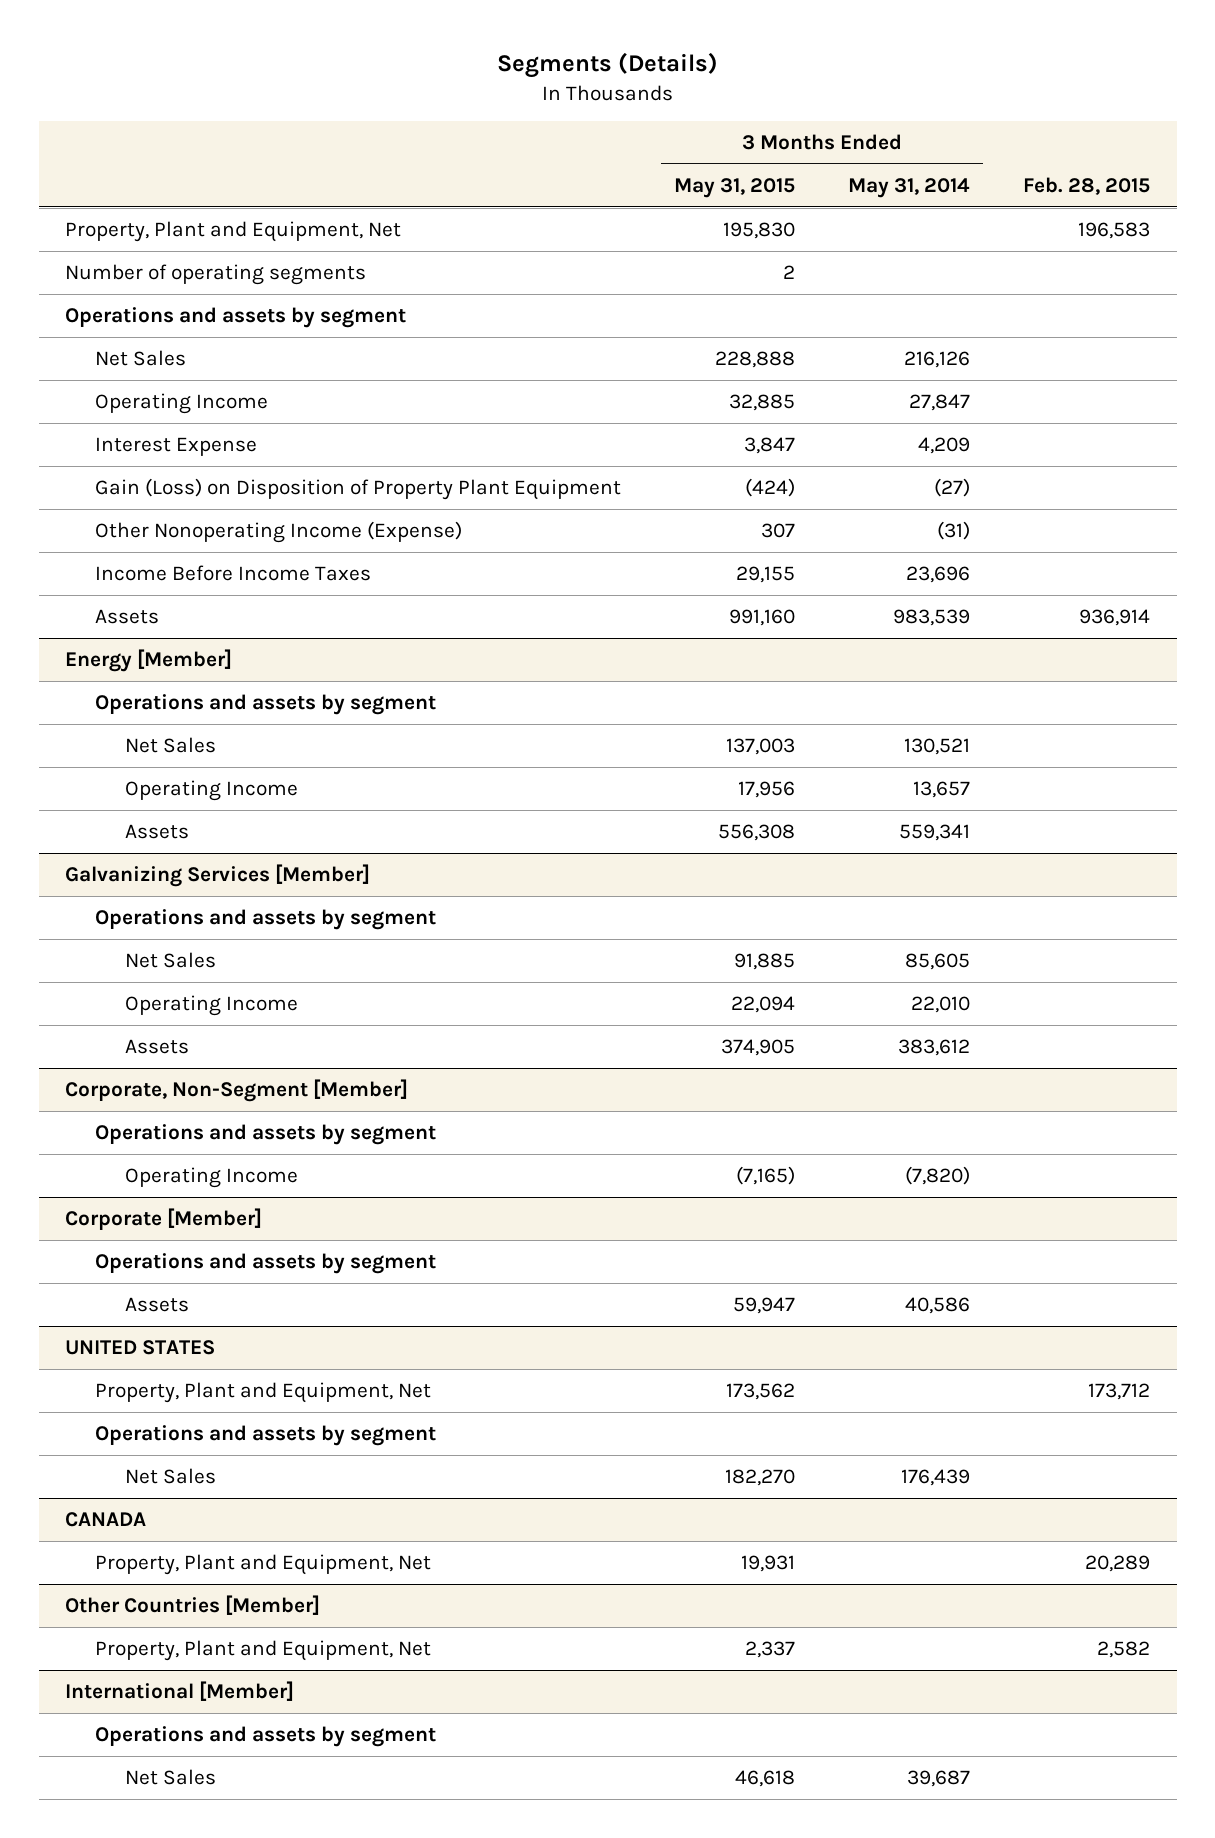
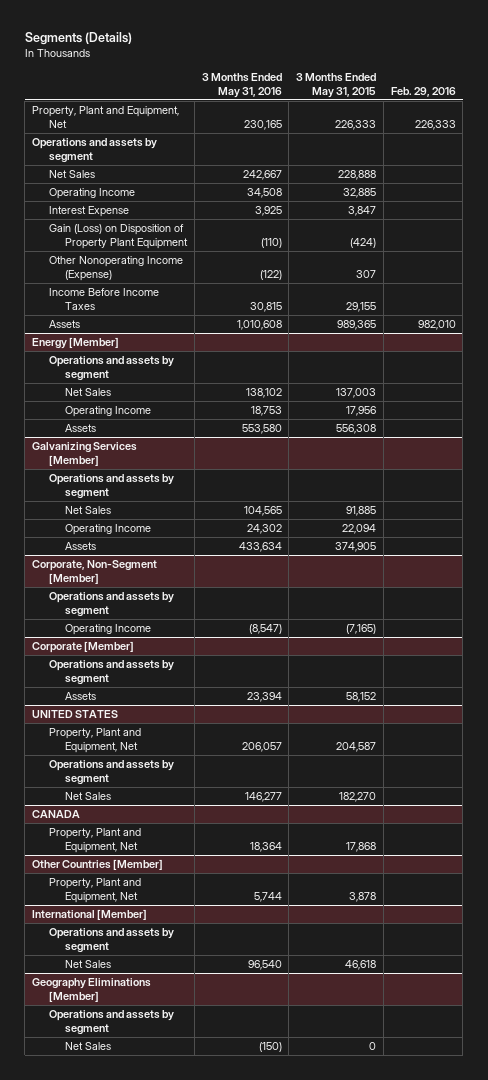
[847,177,970,198] May 31, 2014 -> none
[1022,176,1150,195] Feb. 28, 2015 -> none
none -> [201,72,282,98] 3 Months Ended May 31, 2016
none -> [390,86,456,97] Feb. 29, 2016
[65,264,367,286] Number of operating segments -> none
[722,222,795,240] 195,830 -> [335,120,377,131] 226,333
[728,609,795,627] 991,160 -> [337,320,377,331] 989,365
[732,1297,795,1315] 59,947 -> [346,692,377,703] 58,152
[725,1383,795,1401] 173,562 -> [336,742,377,753] 204,587
[740,1555,795,1573] 19,931 -> [346,842,377,853] 17,868
[744,1641,795,1659] 2,337 -> [349,892,377,903] 3,878
none -> [31,978,151,1003] Geography Eliminations [Member]
none -> [48,1010,174,1036] Operations and assets by segment
none -> [65,1042,112,1051] Net Sales

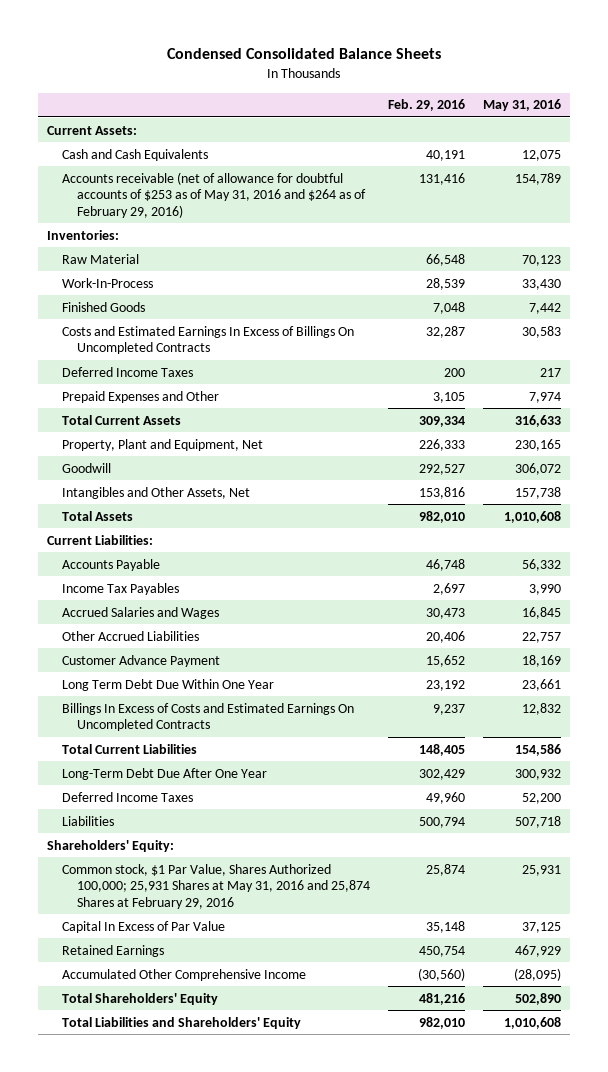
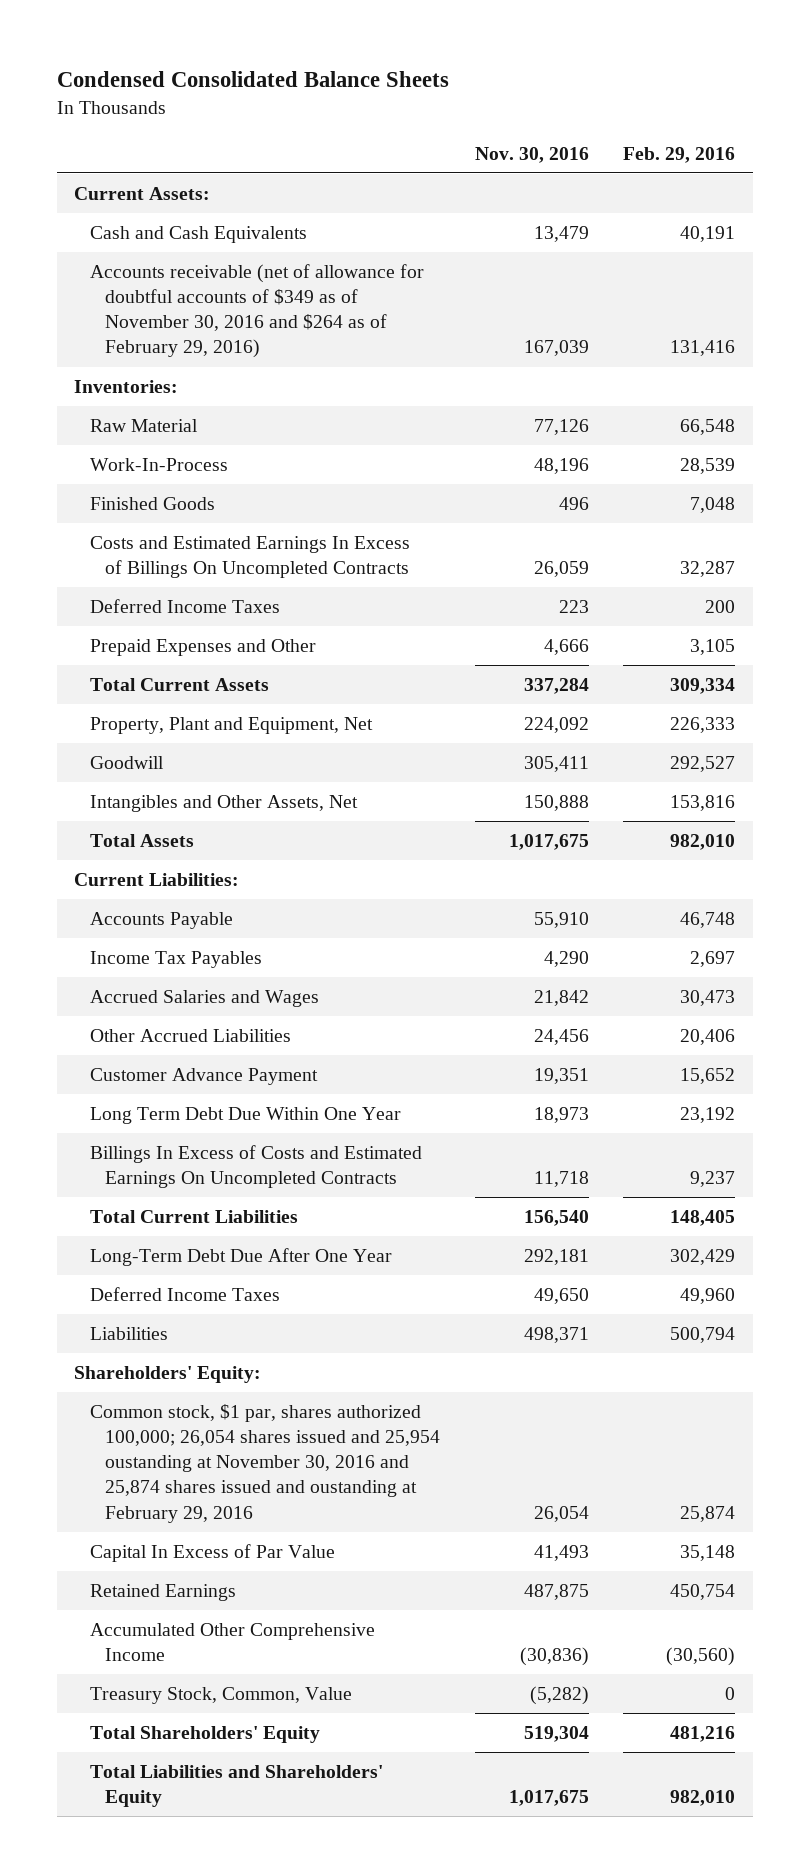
[483,99,562,112] May 31, 2016 -> none
none -> [474,146,589,163] Nov. 30, 2016
[61,171,367,218] Accounts receivable (net of allowance for doubtful accounts of $253 as of May 31, 2016 and $264 as of February 29, 2016) -> [89,263,424,359] Accounts receivable (net of allowance for doubtful accounts of $349 as of November 30, 2016 and $264 as of February 29, 2016)
[61,863,371,909] Common stock, $1 Par Value, Shares Authorized 100,000; 25,931 Shares at May 31, 2016 and 25,874 Shares at February 29, 2016 -> [89,1403,441,1523] Common stock, $1 par, shares authorized 100,000; 26,054 shares issued and 25,954 oustanding at November 30, 2016 and 25,874 shares issued and oustanding at February 29, 2016
none -> [89,1686,352,1704] Treasury Stock, Common, Value

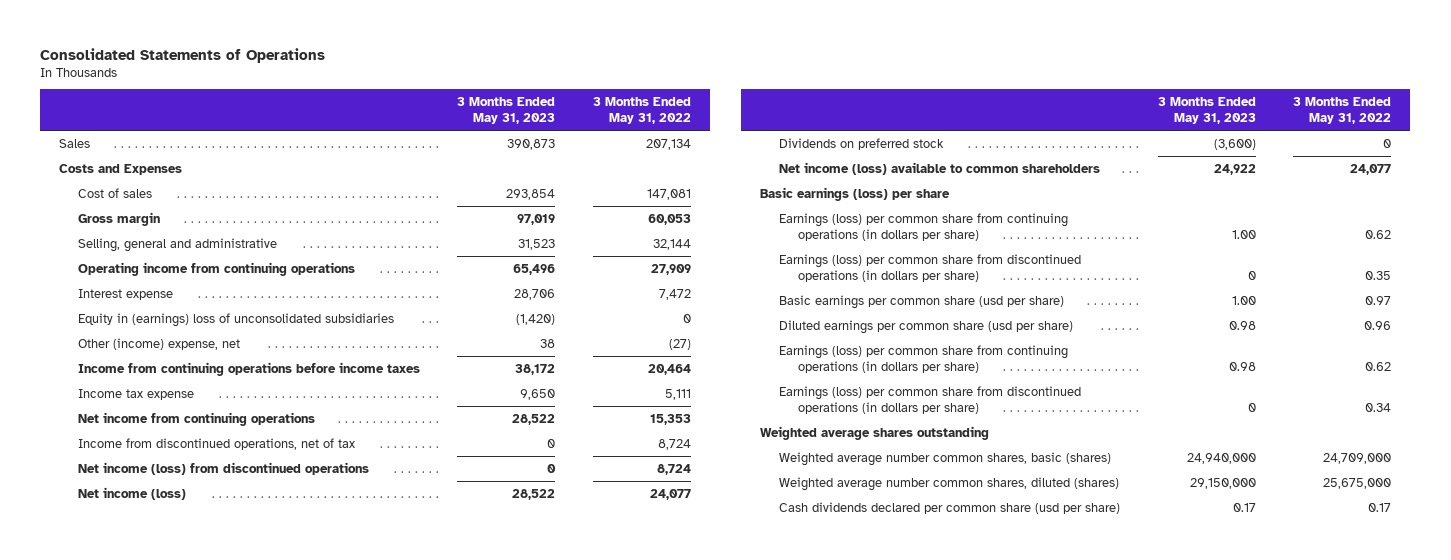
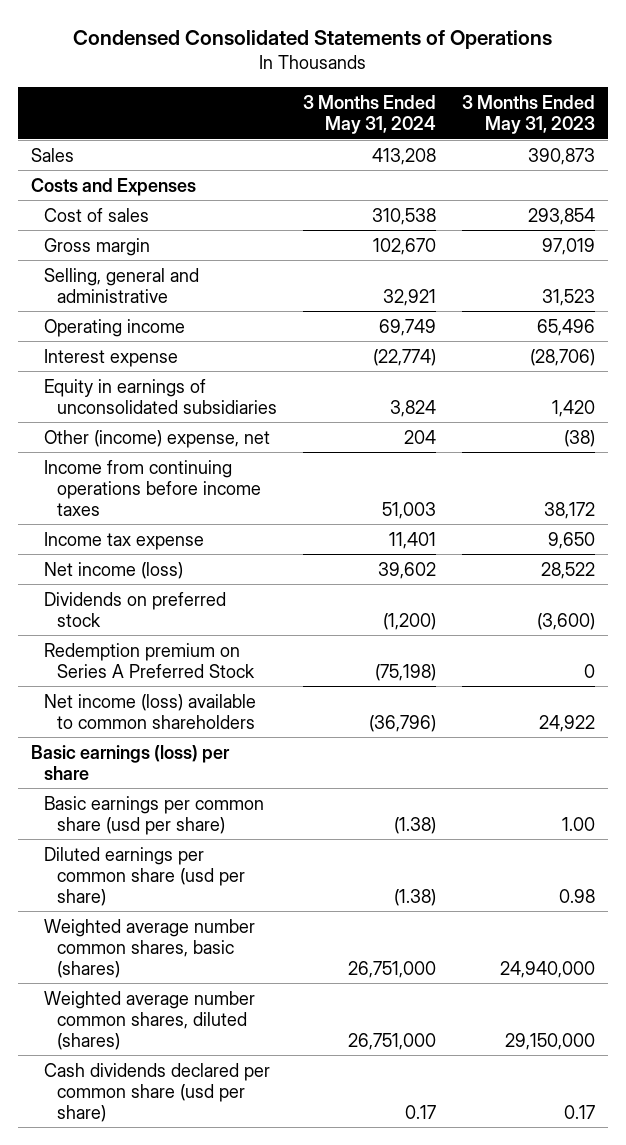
[40,47,326,63] Consolidated Statements of Operations -> [72,30,552,50] Condensed Consolidated Statements of Operations
[592,97,691,124] 3 Months Ended May 31, 2022 -> none
none -> [303,95,437,135] 3 Months Ended May 31, 2024
[77,262,355,277] Operating income from continuing operations -> [43,318,185,337] Operating income
[514,289,556,301] 28,706 -> [530,348,596,366] (28,706)
[77,313,394,328] Equity in (earnings) loss of unconsolidated subsidiaries -> [43,378,278,414] Equity in earnings of unconsolidated subsidiaries
[516,314,556,326] (1,420) -> [552,399,596,417] 1,420
[540,339,556,349] 38 -> [564,429,596,447] (38)
[77,412,315,427] Net income from continuing operations -> none
[77,438,355,451] Income from discontinued operations, net of tax -> none
[77,462,369,476] Net income (loss) from discontinued operations -> none
none -> [43,642,256,678] Redemption premium on Series A Preferred Stock
[778,213,1068,241] Earnings (loss) per common share from continuing operations (in dollars per share) -> none
[778,254,1081,282] Earnings (loss) per common share from discontinued operations (in dollars per share) -> none
[778,345,1068,373] Earnings (loss) per common share from continuing operations (in dollars per share) -> none
[778,386,1081,414] Earnings (loss) per common share from discontinued operations (in dollars per share) -> none
[759,426,989,441] Weighted average shares outstanding -> none

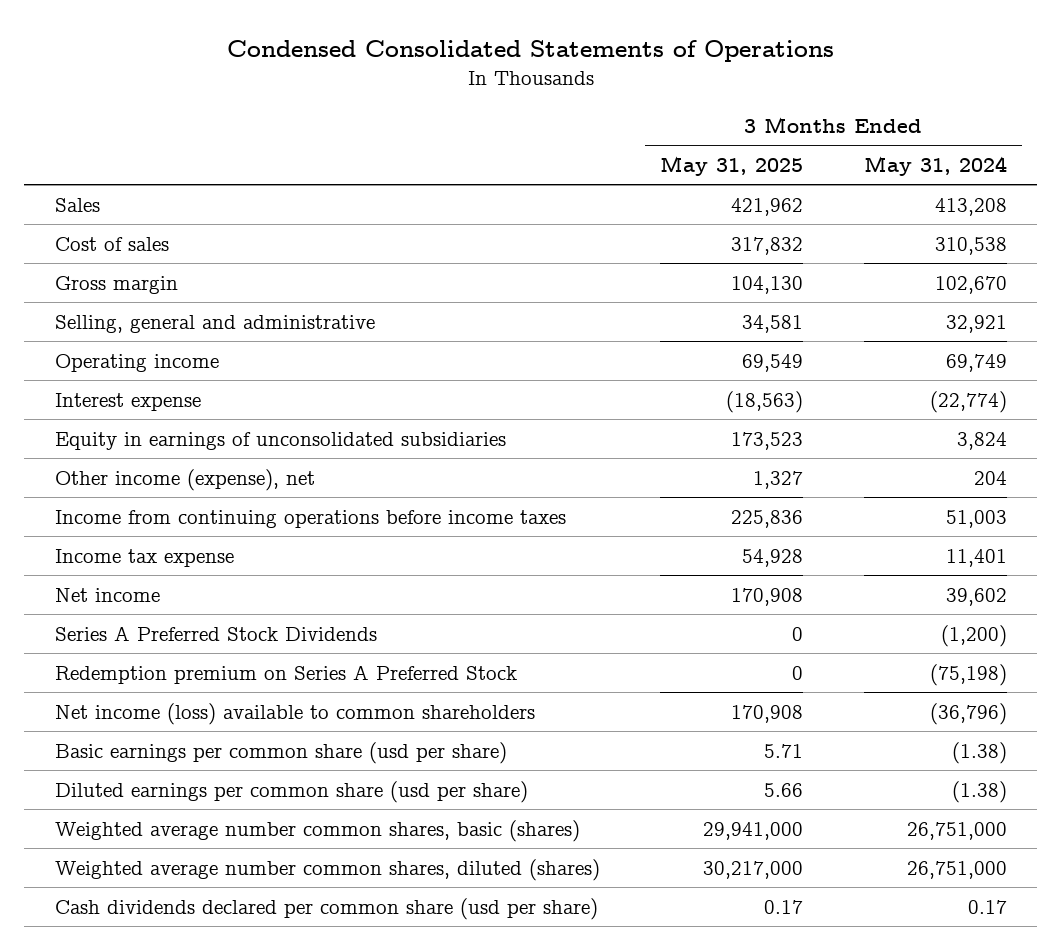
[462,95,596,135] 3 Months Ended May 31, 2023 -> none
none -> [660,155,804,176] May 31, 2025
[30,177,196,196] Costs and Expenses -> none
[43,429,270,448] Other (income) expense, net -> [54,468,315,491] Other income (expense), net
[43,561,183,579] Net income (loss) -> [54,587,160,602] Net income
[43,591,226,627] Dividends on preferred stock -> [54,625,377,641] Series A Preferred Stock Dividends
[30,744,230,780] Basic earnings (loss) per share -> none

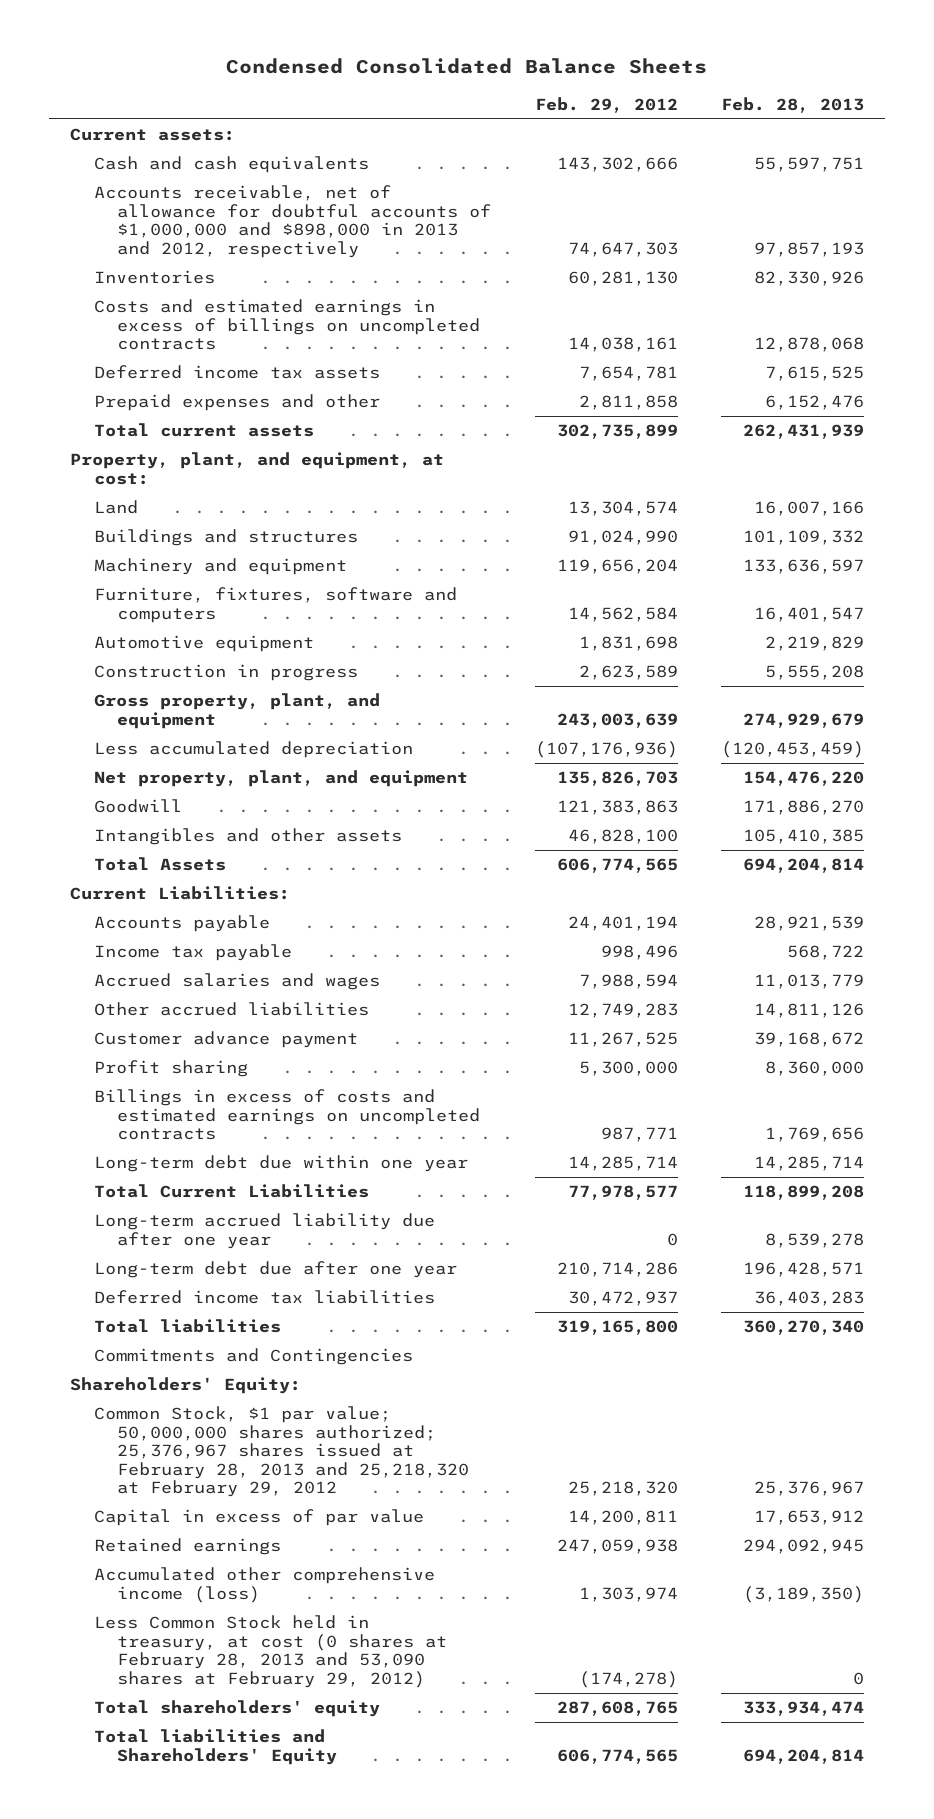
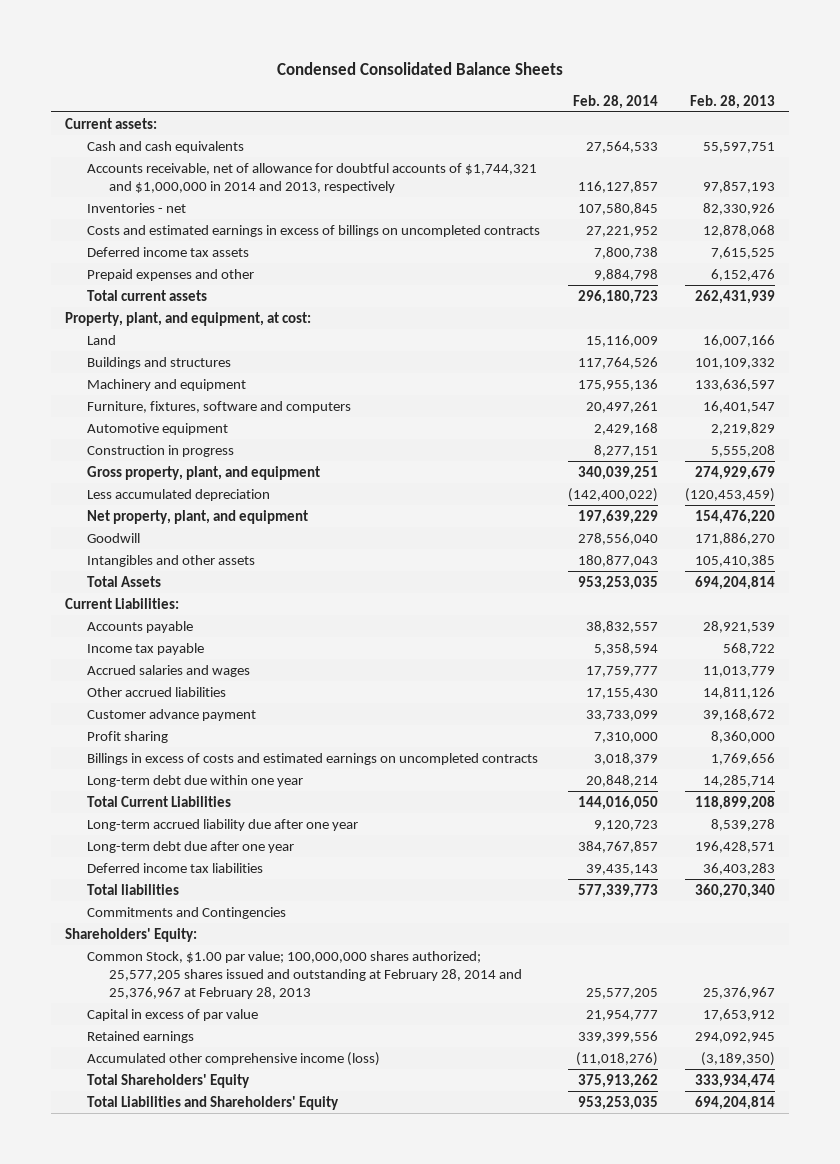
[534,96,678,113] Feb. 29, 2012 -> none
none -> [572,94,658,109] Feb. 28, 2014
[93,185,492,258] Accounts receivable, net of allowance for doubtful accounts of $1,000,000 and $898,000 in 2013 and 2012, respectively -> [86,162,537,193] Accounts receivable, net of allowance for doubtful accounts of $1,744,321 and $1,000,000 in 2014 and 2013, respectively
[93,270,215,285] Inventories -> [86,202,186,213] Inventories - net
[93,1406,470,1498] Common Stock, $1 par value; 50,000,000 shares authorized; 25,376,967 shares issued at February 28, 2013 and 25,218,320 at February 29, 2012 -> [86,950,522,999] Common Stock, $1.00 par value; 100,000,000 shares authorized; 25,577,205 shares issued and outstanding at February 28, 2014 and 25,376,967 at February 28, 2013
[93,1615,448,1688] Less Common Stock held in treasury, at cost (0 shares at February 28, 2013 and 53,090 shares at February 29, 2012) -> none
[93,1700,380,1718] Total shareholders' equity -> [86,1073,250,1088] Total Shareholders' Equity
[93,1729,338,1765] Total liabilities and Shareholders' Equity -> [86,1095,339,1110] Total Liabilities and Shareholders' Equity

